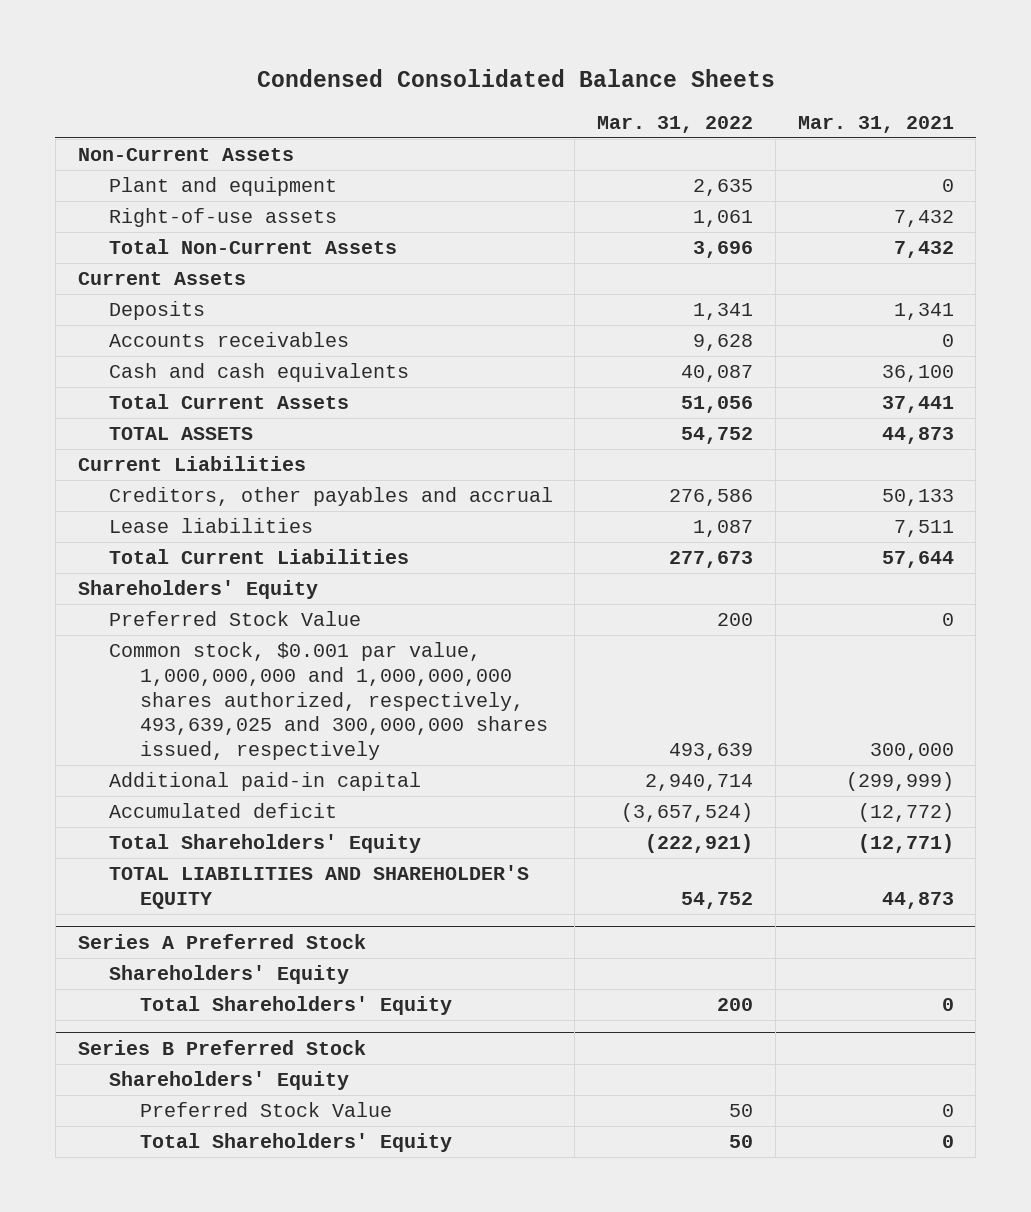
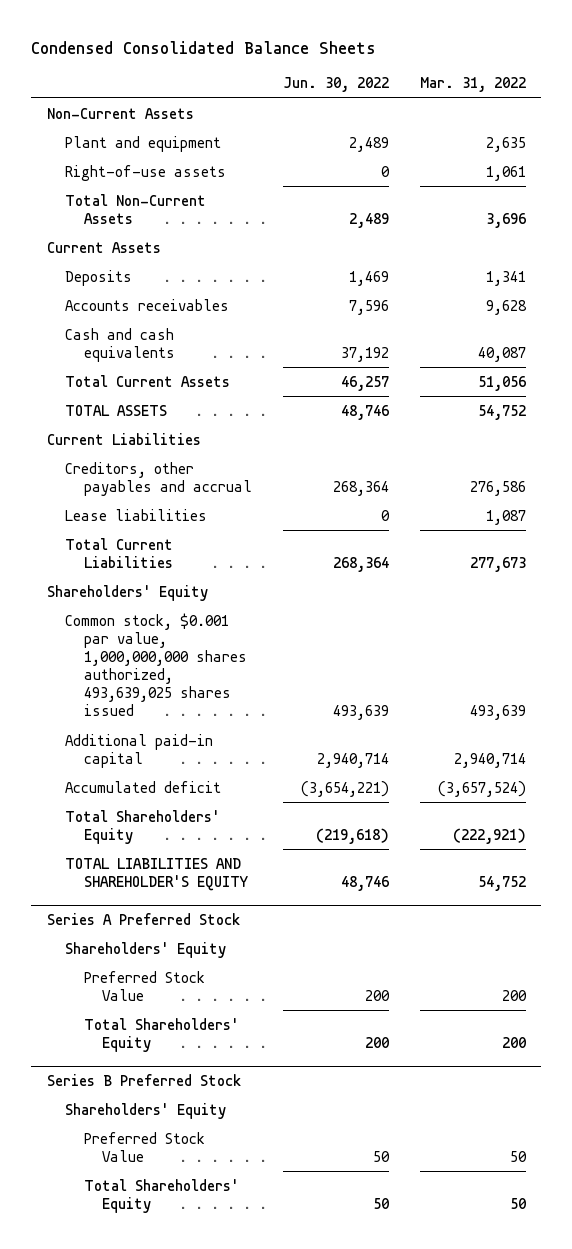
[797,116,954,134] Mar. 31, 2021 -> none
none -> [282,77,389,93] Jun. 30, 2022
[108,611,361,627] Preferred Stock Value -> none
[108,642,548,761] Common stock, $0.001 par value, 1,000,000,000 and 1,000,000,000 shares authorized, respectively, 493,639,025 and 300,000,000 shares issued, respectively -> [65,612,247,717] Common stock, $0.001 par value, 1,000,000,000 shares authorized, 493,639,025 shares issued
none -> [83,970,205,1001] Preferred Stock Value

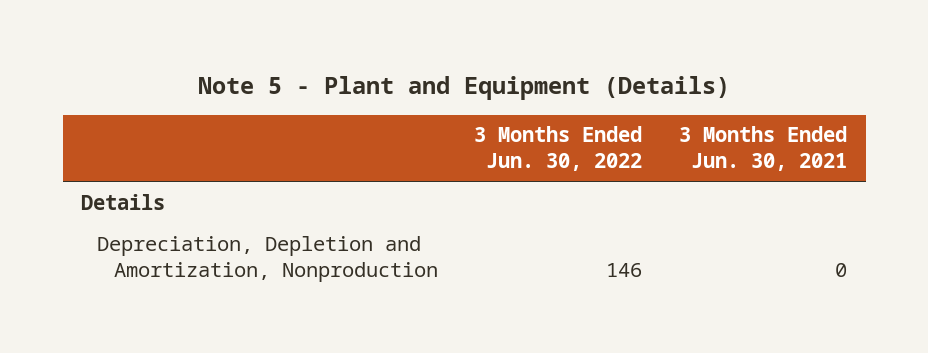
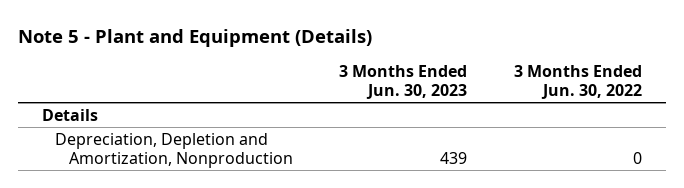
[679,126,848,172] 3 Months Ended Jun. 30, 2021 -> none
none -> [339,65,468,100] 3 Months Ended Jun. 30, 2023
[606,262,643,277] 146 -> [633,151,643,164] 0

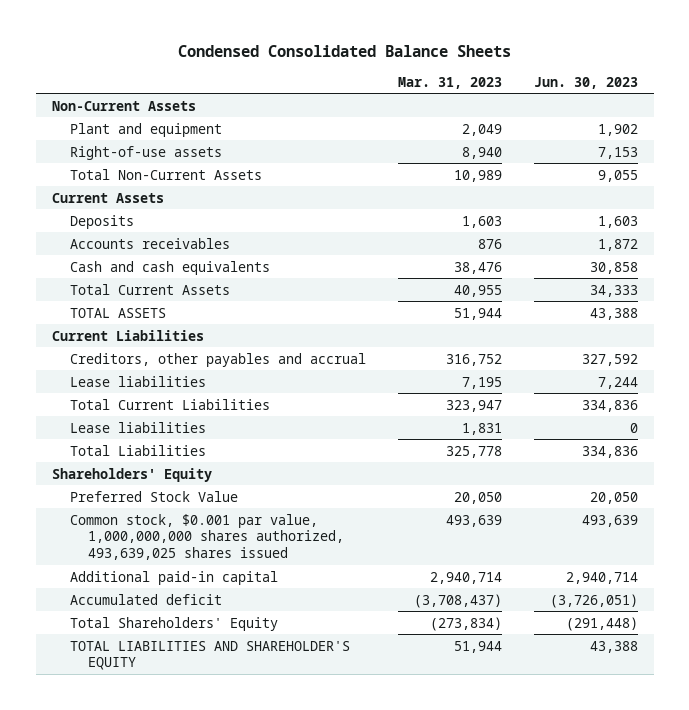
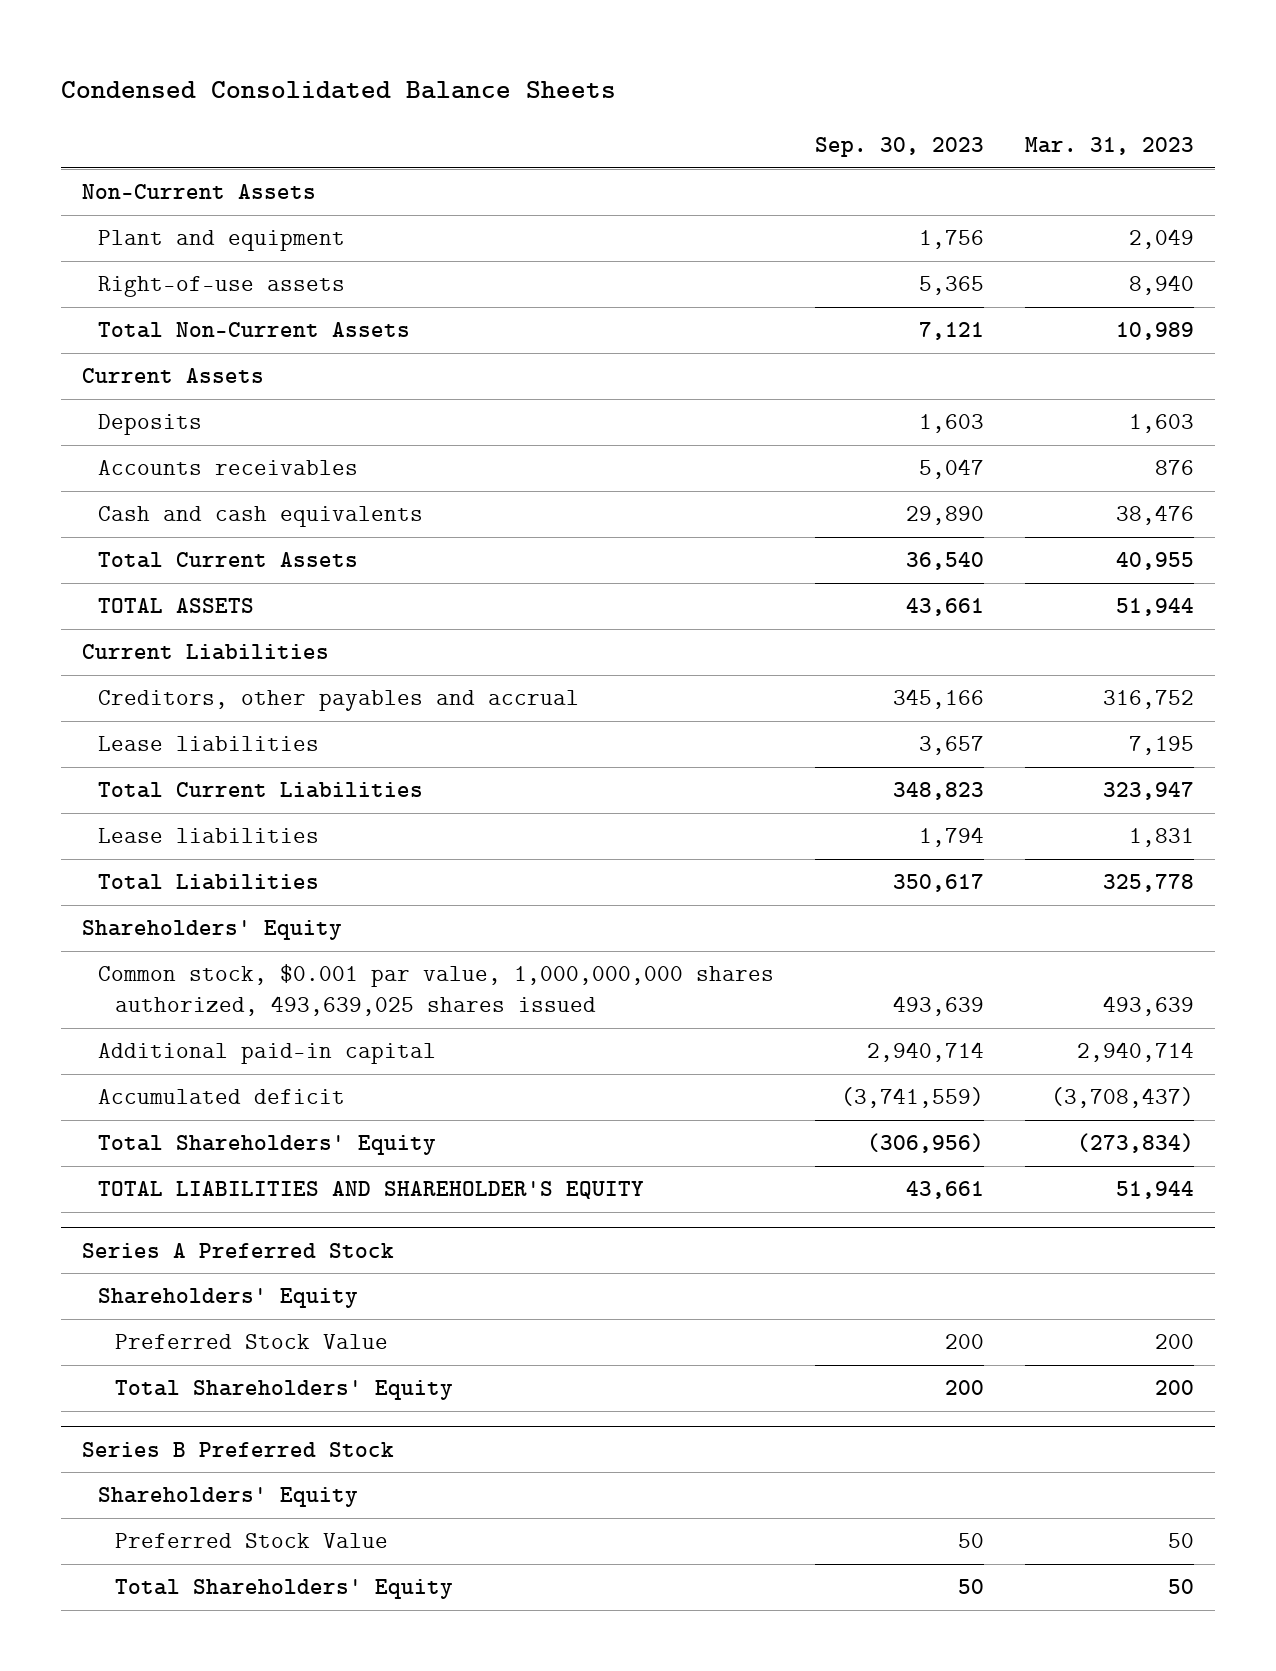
[533,76,638,89] Jun. 30, 2023 -> none
none -> [815,137,985,158] Sep. 30, 2023
[69,490,238,502] Preferred Stock Value -> none
none -> [81,1242,394,1258] Series A Preferred Stock
none -> [98,1288,359,1309] Shareholders' Equity
none -> [115,1334,389,1350] Preferred Stock Value
none -> [115,1380,454,1401] Total Shareholders' Equity
none -> [81,1441,394,1457] Series B Preferred Stock
none -> [98,1487,359,1508] Shareholders' Equity
none -> [115,1533,389,1549] Preferred Stock Value
none -> [115,1579,454,1600] Total Shareholders' Equity

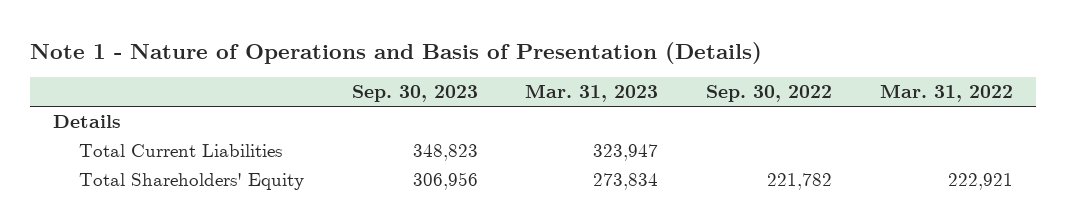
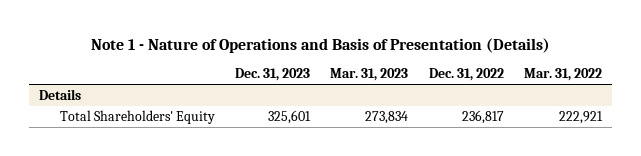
[351,85,478,103] Sep. 30, 2023 -> none
[705,85,832,103] Sep. 30, 2022 -> none
none -> [234,68,310,82] Dec. 31, 2023
none -> [428,68,504,82] Dec. 31, 2022
[79,144,283,158] Total Current Liabilities -> none

